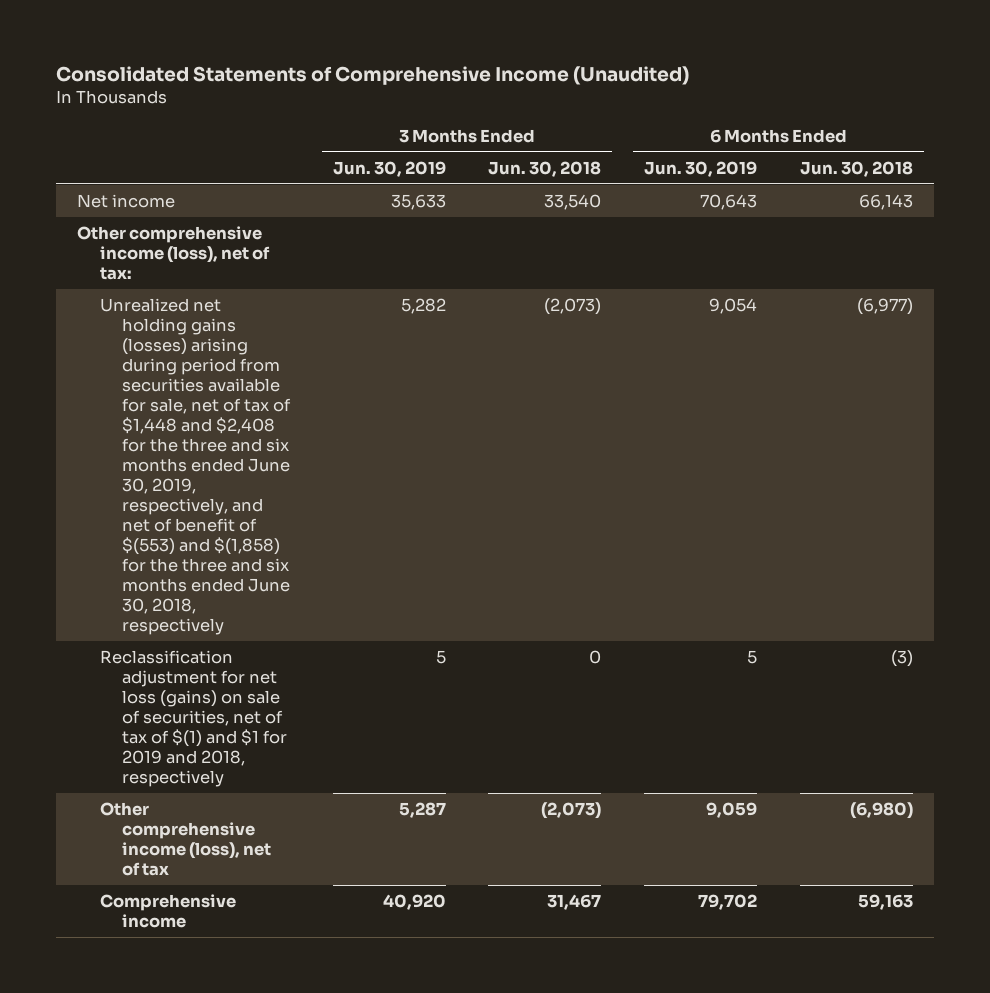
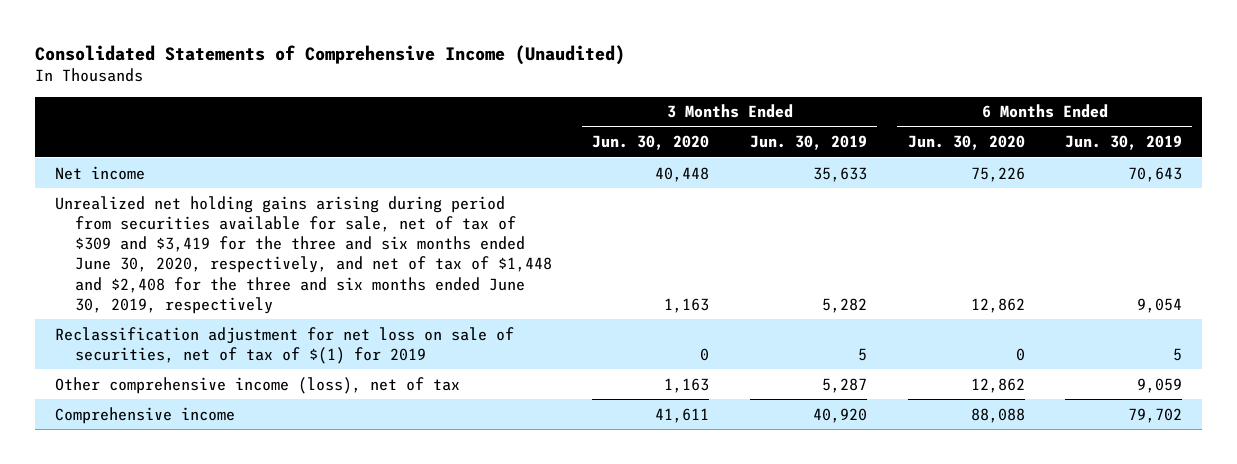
[488,160,602,177] Jun. 30, 2018 -> none
[799,160,913,177] Jun. 30, 2018 -> none
none -> [592,135,710,151] Jun. 30, 2020
none -> [907,135,1025,151] Jun. 30, 2020
[77,225,270,280] Other comprehensive income (loss), net of tax: -> none
[99,297,291,635] Unrealized net holding gains (losses) arising during period from securities available for sale, net of tax of $1,448 and $2,408 for the three and six months ended June 30, 2019, respectively, and net of benefit of $(553) and $(1,858) for the three and six months ended June 30, 2018, respectively -> [55,195,552,314] Unrealized net holding gains arising during period from securities available for sale, net of tax of $309 and $3,419 for the three and six months ended June 30, 2020, respectively, and net of tax of $1,448 and $2,408 for the three and six months ended June 30, 2019, respectively
[99,649,287,787] Reclassification adjustment for net loss (gains) on sale of securities, net of tax of $(1) and $1 for 2019 and 2018, respectively -> [55,326,515,364] Reclassification adjustment for net loss on sale of securities, net of tax of $(1) for 2019

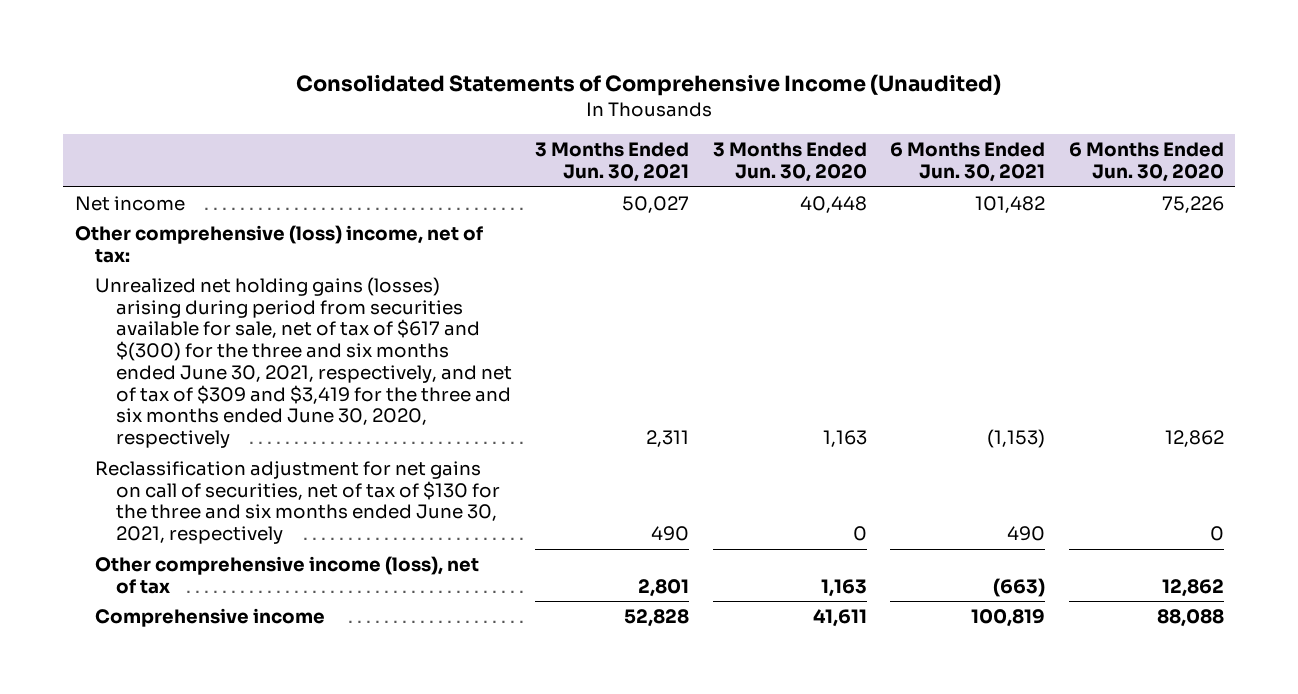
[749,135,867,151] Jun. 30, 2019 -> none
[1065,135,1183,151] Jun. 30, 2019 -> none
none -> [535,142,690,183] 3 Months Ended Jun. 30, 2021
none -> [890,142,1046,183] 6 Months Ended Jun. 30, 2021
none -> [74,224,483,263] Other comprehensive (loss) income, net of tax:
[55,195,552,314] Unrealized net holding gains arising during period from securities available for sale, net of tax of $309 and $3,419 for the three and six months ended June 30, 2020, respectively, and net of tax of $1,448 and $2,408 for the three and six months ended June 30, 2019, respectively -> [95,276,512,449] Unrealized net holding gains (losses) arising during period from securities available for sale, net of tax of $617 and $(300) for the three and six months ended June 30, 2021, respectively, and net of tax of $309 and $3,419 for the three and six months ended June 30, 2020, respectively
[55,326,515,364] Reclassification adjustment for net loss on sale of securities, net of tax of $(1) for 2019 -> [95,460,500,545] Reclassification adjustment for net gains on call of securities, net of tax of $130 for the three and six months ended June 30, 2021, respectively

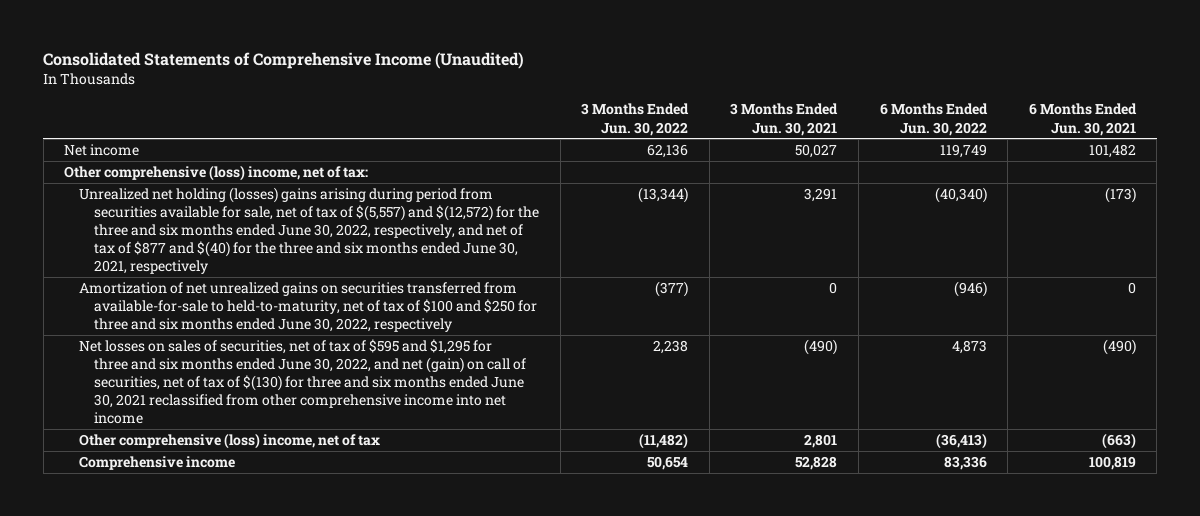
[712,142,867,183] 3 Months Ended Jun. 30, 2020 -> none
[1068,142,1224,183] 6 Months Ended Jun. 30, 2020 -> none
none -> [581,103,690,136] 3 Months Ended Jun. 30, 2022
none -> [879,103,988,136] 6 Months Ended Jun. 30, 2022
[95,276,512,449] Unrealized net holding gains (losses) arising during period from securities available for sale, net of tax of $617 and $(300) for the three and six months ended June 30, 2021, respectively, and net of tax of $309 and $3,419 for the three and six months ended June 30, 2020, respectively -> [79,187,540,275] Unrealized net holding (losses) gains arising during period from securities available for sale, net of tax of $(5,557) and $(12,572) for the three and six months ended June 30, 2022, respectively, and net of tax of $877 and $(40) for the three and six months ended June 30, 2021, respectively
[646,430,690,448] 2,311 -> [804,188,838,203] 3,291
[987,429,1046,449] (1,153) -> [1104,187,1136,204] (173)
none -> [79,282,538,333] Amortization of net unrealized gains on securities transferred from available-for-sale to held-to-maturity, net of tax of $100 and $250 for three and six months ended June 30, 2022, respectively
[95,460,500,545] Reclassification adjustment for net gains on call of securities, net of tax of $130 for the three and six months ended June 30, 2021, respectively -> [79,339,527,425] Net losses on sales of securities, net of tax of $595 and $1,295 for three and six months ended June 30, 2022, and net (gain) on call of securities, net of tax of $(130) for three and six months ended June 30, 2021 reclassified from other comprehensive income into net income
[651,526,690,542] 490 -> [804,339,838,356] (490)
[1007,526,1046,542] 490 -> [1102,339,1136,356] (490)
[95,555,480,594] Other comprehensive income (loss), net of tax -> [79,433,381,450] Other comprehensive (loss) income, net of tax

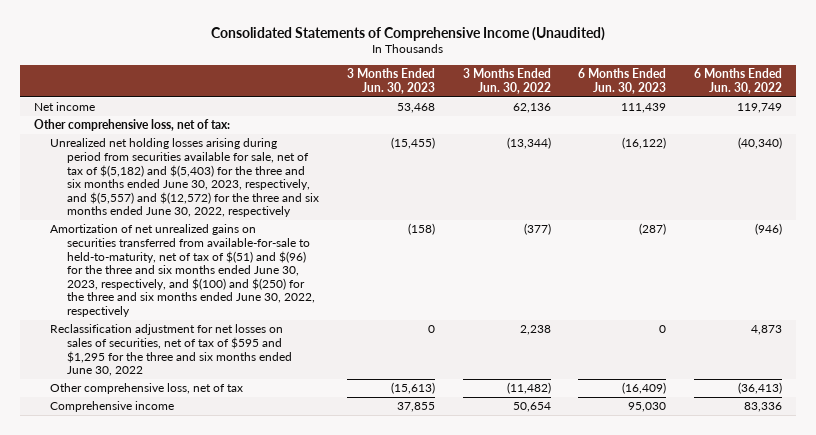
[730,103,839,136] 3 Months Ended Jun. 30, 2021 -> none
[1028,103,1137,136] 6 Months Ended Jun. 30, 2021 -> none
none -> [346,68,435,94] 3 Months Ended Jun. 30, 2023
none -> [578,68,667,94] 6 Months Ended Jun. 30, 2023
[64,165,369,182] Other comprehensive (loss) income, net of tax: -> [33,119,230,132] Other comprehensive loss, net of tax:
[79,187,540,275] Unrealized net holding (losses) gains arising during period from securities available for sale, net of tax of $(5,557) and $(12,572) for the three and six months ended June 30, 2022, respectively, and net of tax of $877 and $(40) for the three and six months ended June 30, 2021, respectively -> [50,138,320,218] Unrealized net holding losses arising during period from securities available for sale, net of tax of $(5,182) and $(5,403) for the three and six months ended June 30, 2023, respectively, and $(5,557) and $(12,572) for the three and six months ended June 30, 2022, respectively
[79,282,538,333] Amortization of net unrealized gains on securities transferred from available-for-sale to held-to-maturity, net of tax of $100 and $250 for three and six months ended June 30, 2022, respectively -> [50,224,316,318] Amortization of net unrealized gains on securities transferred from available-for-sale to held-to-maturity, net of tax of $(51) and $(96) for the three and six months ended June 30, 2023, respectively, and $(100) and $(250) for the three and six months ended June 30, 2022, respectively
[79,339,527,425] Net losses on sales of securities, net of tax of $595 and $1,295 for three and six months ended June 30, 2022, and net (gain) on call of securities, net of tax of $(130) for three and six months ended June 30, 2021 reclassified from other comprehensive income into net income -> [50,324,293,377] Reclassification adjustment for net losses on sales of securities, net of tax of $595 and $1,295 for the three and six months ended June 30, 2022
[79,433,381,450] Other comprehensive (loss) income, net of tax -> [50,383,244,395] Other comprehensive loss, net of tax

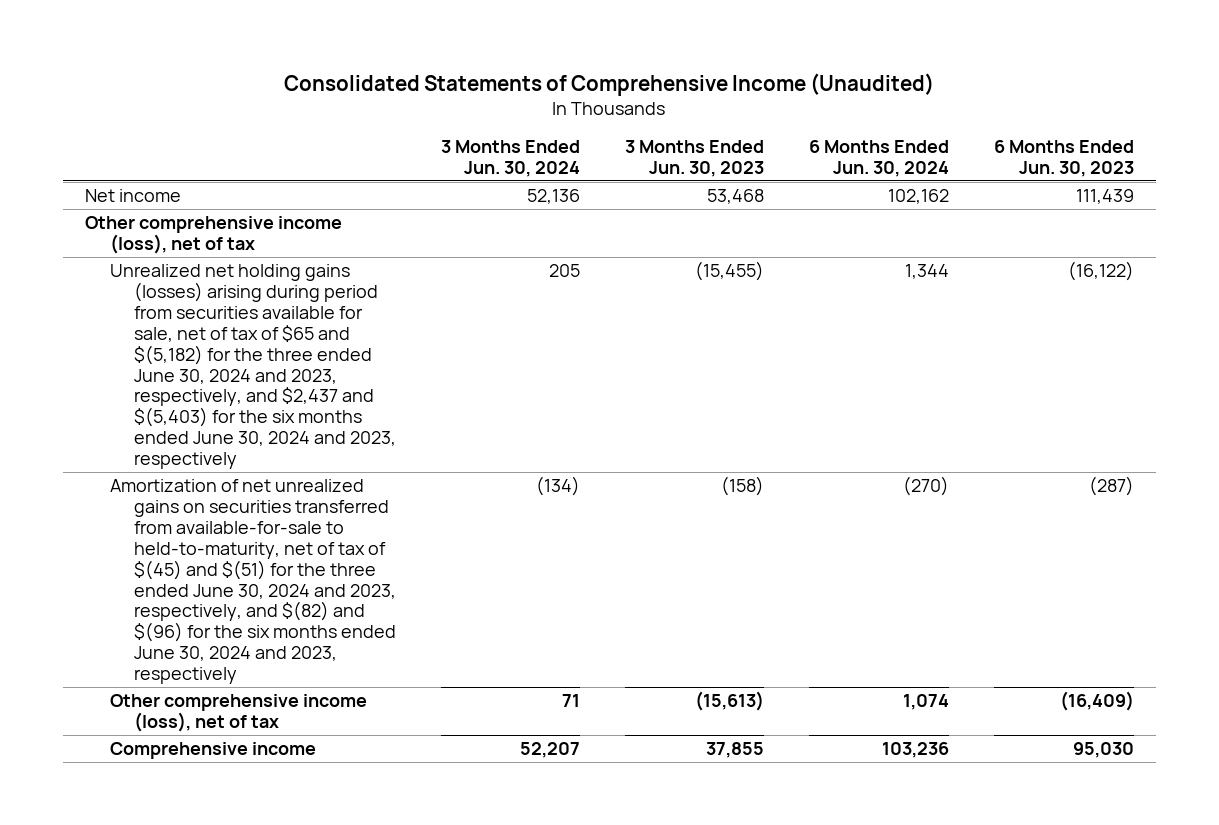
[462,68,551,94] 3 Months Ended Jun. 30, 2022 -> none
[694,68,783,94] 6 Months Ended Jun. 30, 2022 -> none
none -> [441,140,581,177] 3 Months Ended Jun. 30, 2024
none -> [808,140,949,177] 6 Months Ended Jun. 30, 2024
[50,324,293,377] Reclassification adjustment for net losses on sales of securities, net of tax of $595 and $1,295 for the three and six months ended June 30, 2022 -> none
[33,119,230,132] Other comprehensive loss, net of tax: -> [85,216,343,255] Other comprehensive income (loss), net of tax
[50,138,320,218] Unrealized net holding losses arising during period from securities available for sale, net of tax of $(5,182) and $(5,403) for the three and six months ended June 30, 2023, respectively, and $(5,557) and $(12,572) for the three and six months ended June 30, 2022, respectively -> [109,264,397,470] Unrealized net holding gains (losses) arising during period from securities available for sale, net of tax of $65 and $(5,182) for the three ended June 30, 2024 and 2023, respectively, and $2,437 and $(5,403) for the six months ended June 30, 2024 and 2023, respectively
[50,224,316,318] Amortization of net unrealized gains on securities transferred from available-for-sale to held-to-maturity, net of tax of $(51) and $(96) for the three and six months ended June 30, 2023, respectively, and $(100) and $(250) for the three and six months ended June 30, 2022, respectively -> [109,479,397,685] Amortization of net unrealized gains on securities transferred from available-for-sale to held-to-maturity, net of tax of $(45) and $(51) for the three ended June 30, 2024 and 2023, respectively, and $(82) and $(96) for the six months ended June 30, 2024 and 2023, respectively
[50,383,244,395] Other comprehensive loss, net of tax -> [109,694,367,733] Other comprehensive income (loss), net of tax

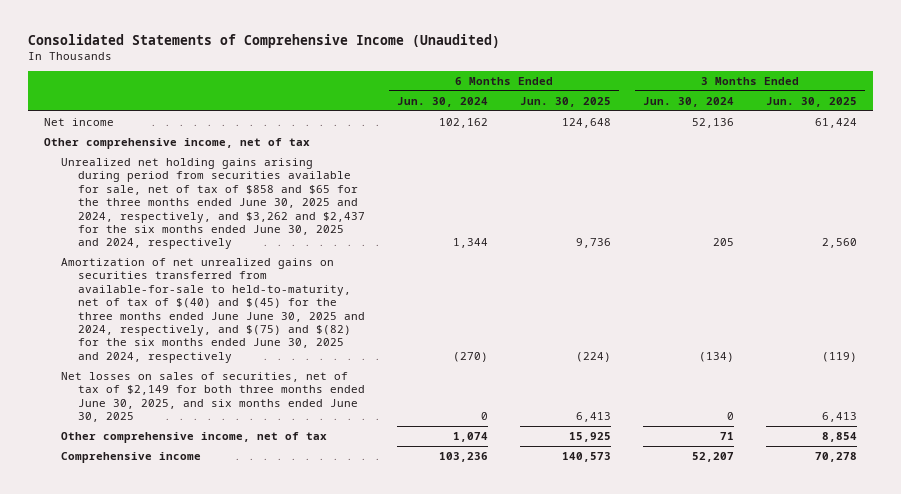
[625,140,765,177] 3 Months Ended Jun. 30, 2023 -> none
[993,140,1134,177] 6 Months Ended Jun. 30, 2023 -> none
none -> [520,96,612,107] Jun. 30, 2025
none -> [766,96,858,107] Jun. 30, 2025
[85,216,343,255] Other comprehensive income (loss), net of tax -> [43,137,310,149] Other comprehensive income, net of tax
[109,264,397,470] Unrealized net holding gains (losses) arising during period from securities available for sale, net of tax of $65 and $(5,182) for the three ended June 30, 2024 and 2023, respectively, and $2,437 and $(5,403) for the six months ended June 30, 2024 and 2023, respectively -> [60,157,366,250] Unrealized net holding gains arising during period from securities available for sale, net of tax of $858 and $65 for the three months ended June 30, 2025 and 2024, respectively, and $3,262 and $2,437 for the six months ended June 30, 2025 and 2024, respectively
[109,479,397,685] Amortization of net unrealized gains on securities transferred from available-for-sale to held-to-maturity, net of tax of $(45) and $(51) for the three ended June 30, 2024 and 2023, respectively, and $(82) and $(96) for the six months ended June 30, 2024 and 2023, respectively -> [60,257,366,363] Amortization of net unrealized gains on securities transferred from available-for-sale to held-to-maturity, net of tax of $(40) and $(45) for the three months ended June June 30, 2025 and 2024, respectively, and $(75) and $(82) for the six months ended June 30, 2025 and 2024, respectively
none -> [60,371,366,423] Net losses on sales of securities, net of tax of $2,149 for both three months ended June 30, 2025, and six months ended June 30, 2025
[109,694,367,733] Other comprehensive income (loss), net of tax -> [60,431,327,443] Other comprehensive income, net of tax

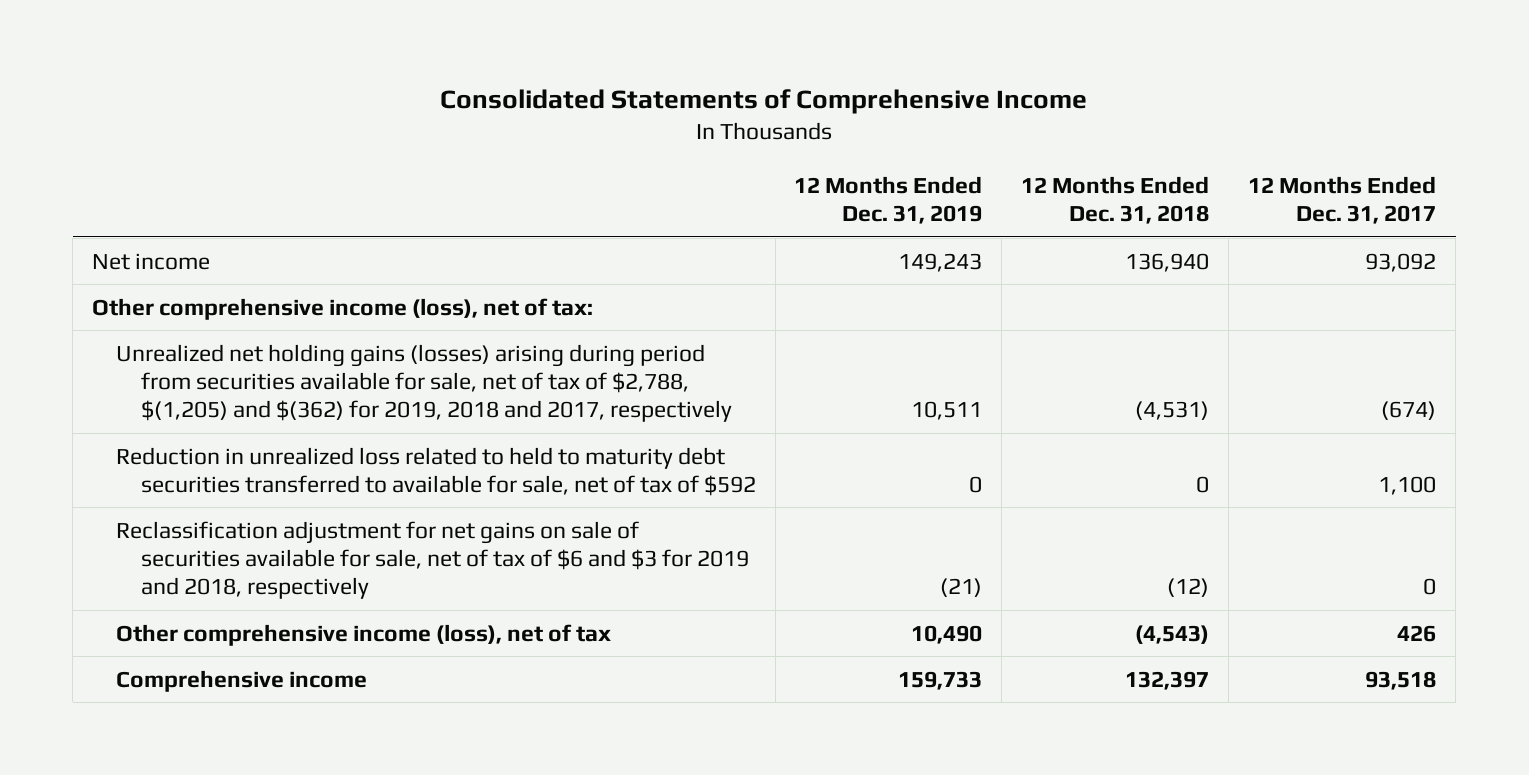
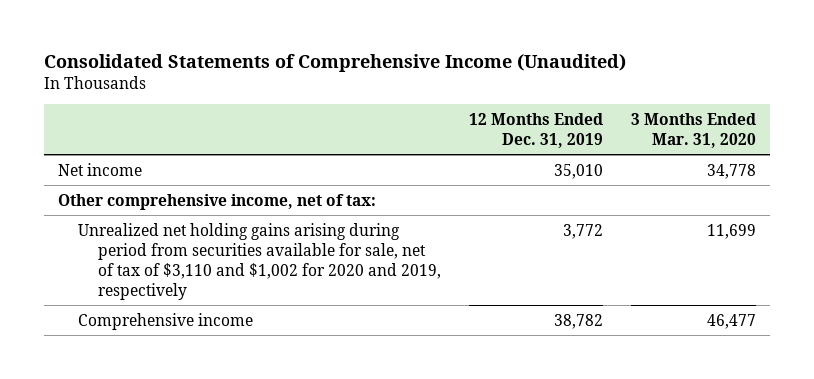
[440,89,1088,115] Consolidated Statements of Comprehensive Income -> [43,53,626,72] Consolidated Statements of Comprehensive Income (Unaudited)
[1021,175,1210,224] 12 Months Ended Dec. 31, 2018 -> none
[1248,175,1437,224] 12 Months Ended Dec. 31, 2017 -> none
none -> [630,112,756,148] 3 Months Ended Mar. 31, 2020
[116,446,756,496] Reduction in unrealized loss related to held to maturity debt securities transferred to available for sale, net of tax of $592 -> none
[116,520,749,599] Reclassification adjustment for net gains on sale of securities available for sale, net of tax of $6 and $3 for 2019 and 2018, respectively -> none
[116,623,612,646] Other comprehensive income (loss), net of tax -> none
[898,252,983,272] 149,243 -> [554,163,604,179] 35,010
[92,297,594,320] Other comprehensive income (loss), net of tax: -> [57,193,376,210] Other comprehensive income, net of tax:
[116,343,732,422] Unrealized net holding gains (losses) arising during period from securities available for sale, net of tax of $2,788, $(1,205) and $(362) for 2019, 2018 and 2017, respectively -> [78,222,442,300] Unrealized net holding gains arising during period from securities available for sale, net of tax of $3,110 and $1,002 for 2020 and 2019, respectively
[911,400,983,420] 10,511 -> [563,223,604,239] 3,772
[898,670,983,690] 159,733 -> [554,313,604,329] 38,782

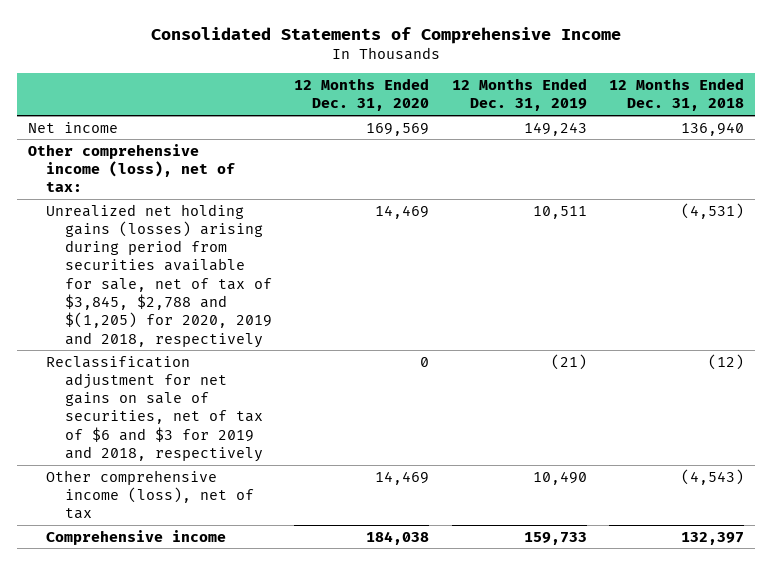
[43,53,626,72] Consolidated Statements of Comprehensive Income (Unaudited) -> [151,26,622,44] Consolidated Statements of Comprehensive Income
[630,112,756,148] 3 Months Ended Mar. 31, 2020 -> none
none -> [294,78,430,112] 12 Months Ended Dec. 31, 2020
none -> [609,78,745,112] 12 Months Ended Dec. 31, 2018
[554,163,604,179] 35,010 -> [523,121,587,136] 149,243
[57,193,376,210] Other comprehensive income, net of tax: -> [28,143,236,193] Other comprehensive income (loss), net of tax:
[78,222,442,300] Unrealized net holding gains arising during period from securities available for sale, net of tax of $3,110 and $1,002 for 2020 and 2019, respectively -> [46,203,272,348] Unrealized net holding gains (losses) arising during period from securities available for sale, net of tax of $3,845, $2,788 and $(1,205) for 2020, 2019 and 2018, respectively
[563,223,604,239] 3,772 -> [532,205,587,219] 10,511
none -> [46,355,263,462] Reclassification adjustment for net gains on sale of securities, net of tax of $6 and $3 for 2019 and 2018, respectively
none -> [46,469,254,520] Other comprehensive income (loss), net of tax
[554,313,604,329] 38,782 -> [523,531,587,545] 159,733

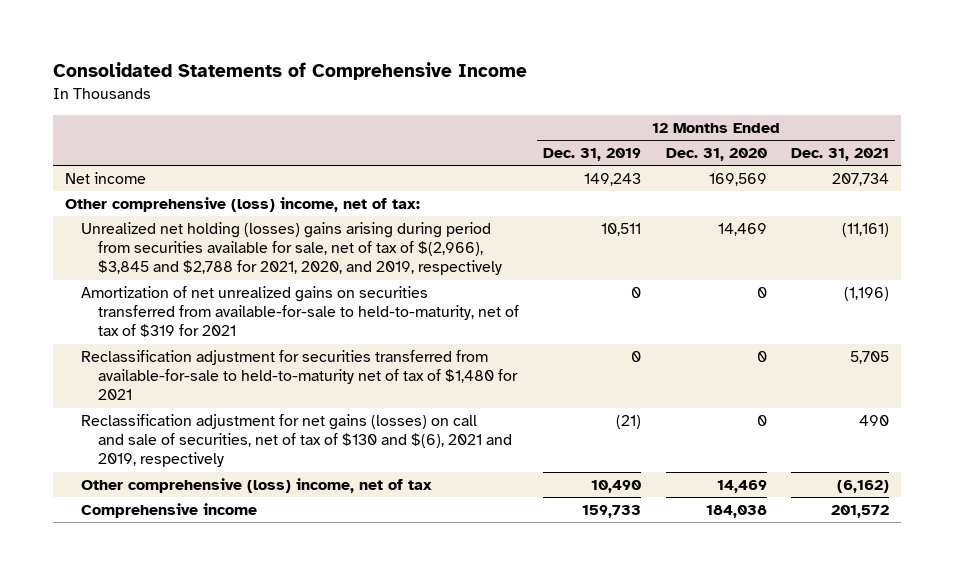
[609,78,745,112] 12 Months Ended Dec. 31, 2018 -> none
none -> [790,148,889,162] Dec. 31, 2021
[28,143,236,193] Other comprehensive income (loss), net of tax: -> [64,197,420,213] Other comprehensive (loss) income, net of tax:
[46,203,272,348] Unrealized net holding gains (losses) arising during period from securities available for sale, net of tax of $3,845, $2,788 and $(1,205) for 2020, 2019 and 2018, respectively -> [81,222,502,276] Unrealized net holding (losses) gains arising during period from securities available for sale, net of tax of $(2,966), $3,845 and $2,788 for 2021, 2020, and 2019, respectively
none -> [81,286,519,338] Amortization of net unrealized gains on securities transferred from available-for-sale to held-to-maturity, net of tax of $319 for 2021
none -> [81,350,518,401] Reclassification adjustment for securities transferred from available-for-sale to held-to-maturity net of tax of $1,480 for 2021
[46,355,263,462] Reclassification adjustment for net gains on sale of securities, net of tax of $6 and $3 for 2019 and 2018, respectively -> [81,414,512,468] Reclassification adjustment for net gains (losses) on call and sale of securities, net of tax of $130 and $(6), 2021 and 2019, respectively
[46,469,254,520] Other comprehensive income (loss), net of tax -> [81,478,433,494] Other comprehensive (loss) income, net of tax

